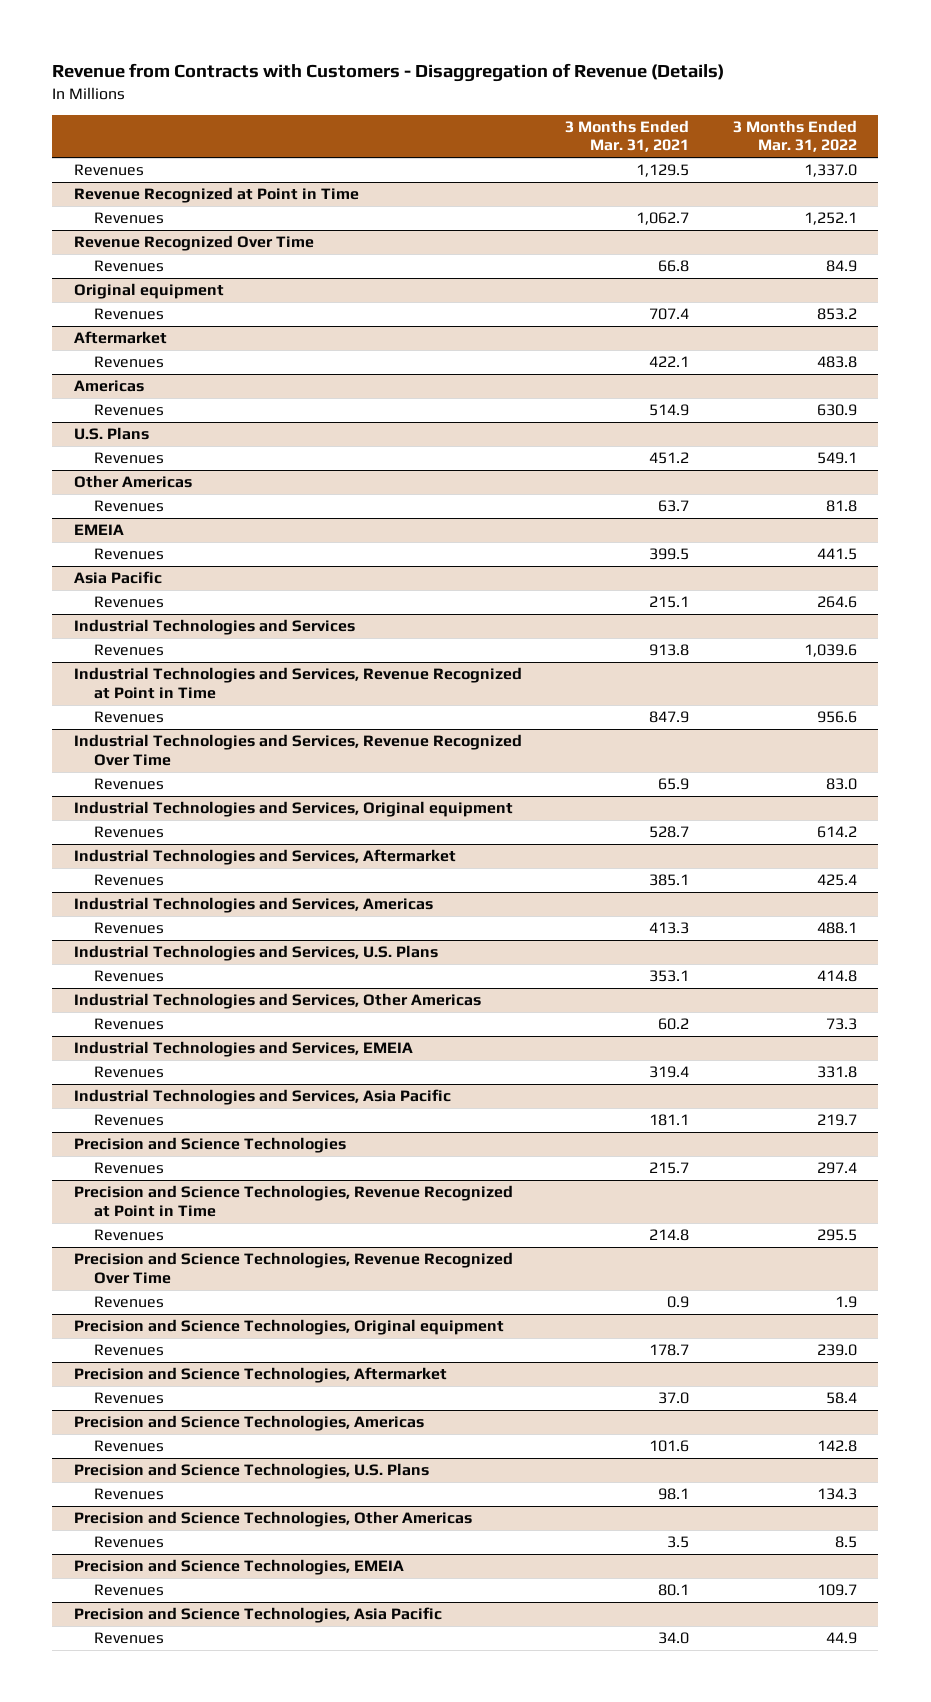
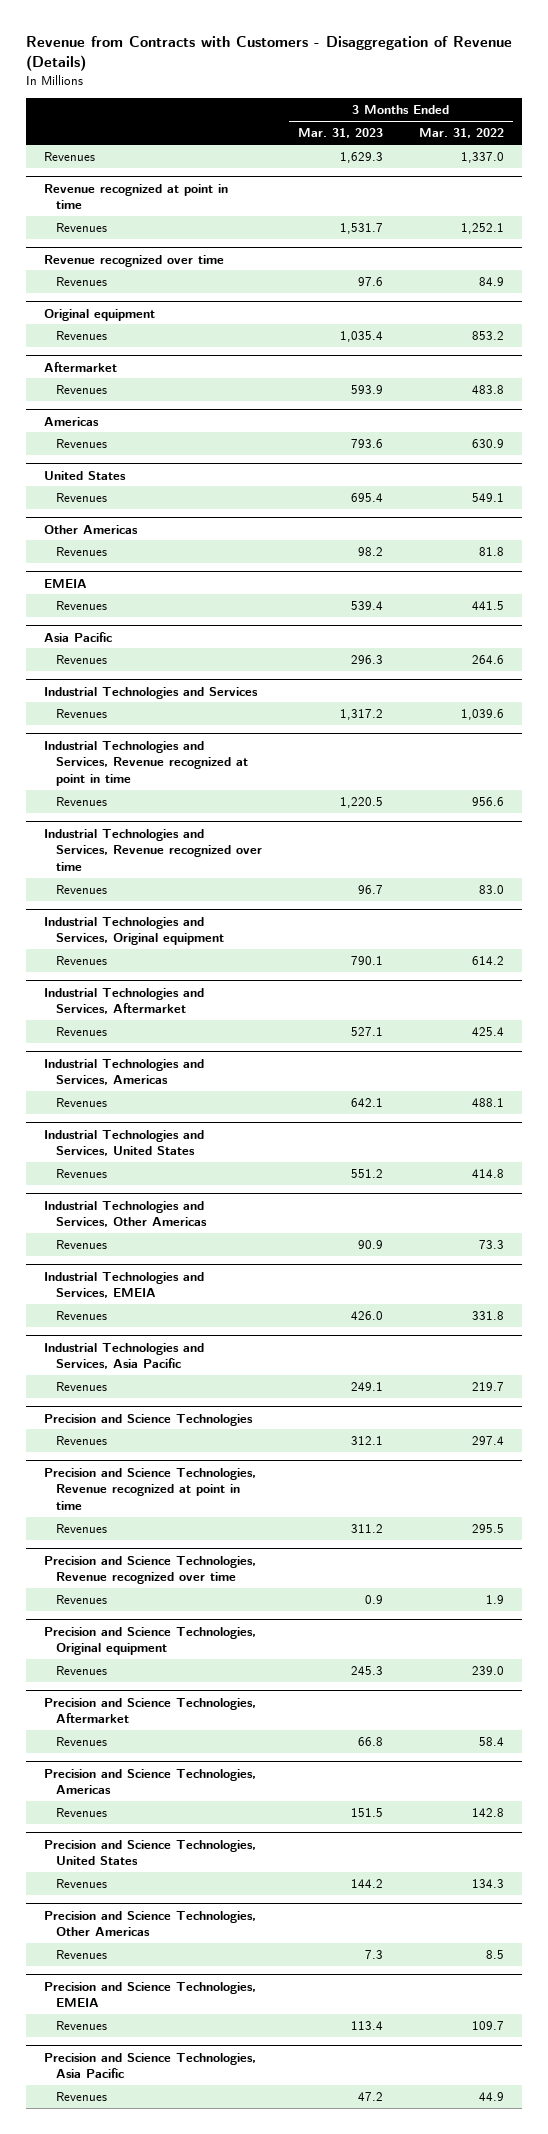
[565,119,690,153] 3 Months Ended Mar. 31, 2021 -> none
none -> [297,128,383,139] Mar. 31, 2023
[73,187,359,204] Revenue Recognized at Point in Time -> [44,183,229,210] Revenue recognized at point in time
[73,235,314,252] Revenue Recognized Over Time -> [44,254,225,267] Revenue recognized over time
[73,427,149,441] U.S. Plans -> [44,470,127,480] United States
[73,667,522,699] Industrial Technologies and Services, Revenue Recognized at Point in Time -> [44,740,248,787] Industrial Technologies and Services, Revenue recognized at point in time
[73,734,522,766] Industrial Technologies and Services, Revenue Recognized Over Time -> [44,828,262,872] Industrial Technologies and Services, Revenue recognized over time
[73,945,438,962] Industrial Technologies and Services, U.S. Plans -> none
none -> [44,1129,205,1157] Industrial Technologies and Services, United States
[73,1185,513,1217] Precision and Science Technologies, Revenue Recognized at Point in Time -> [44,1467,257,1511] Precision and Science Technologies, Revenue recognized at point in time
[73,1252,513,1284] Precision and Science Technologies, Revenue Recognized Over Time -> [44,1555,257,1585] Precision and Science Technologies, Revenue recognized over time
[73,1463,429,1480] Precision and Science Technologies, U.S. Plans -> none
none -> [44,1839,257,1866] Precision and Science Technologies, United States

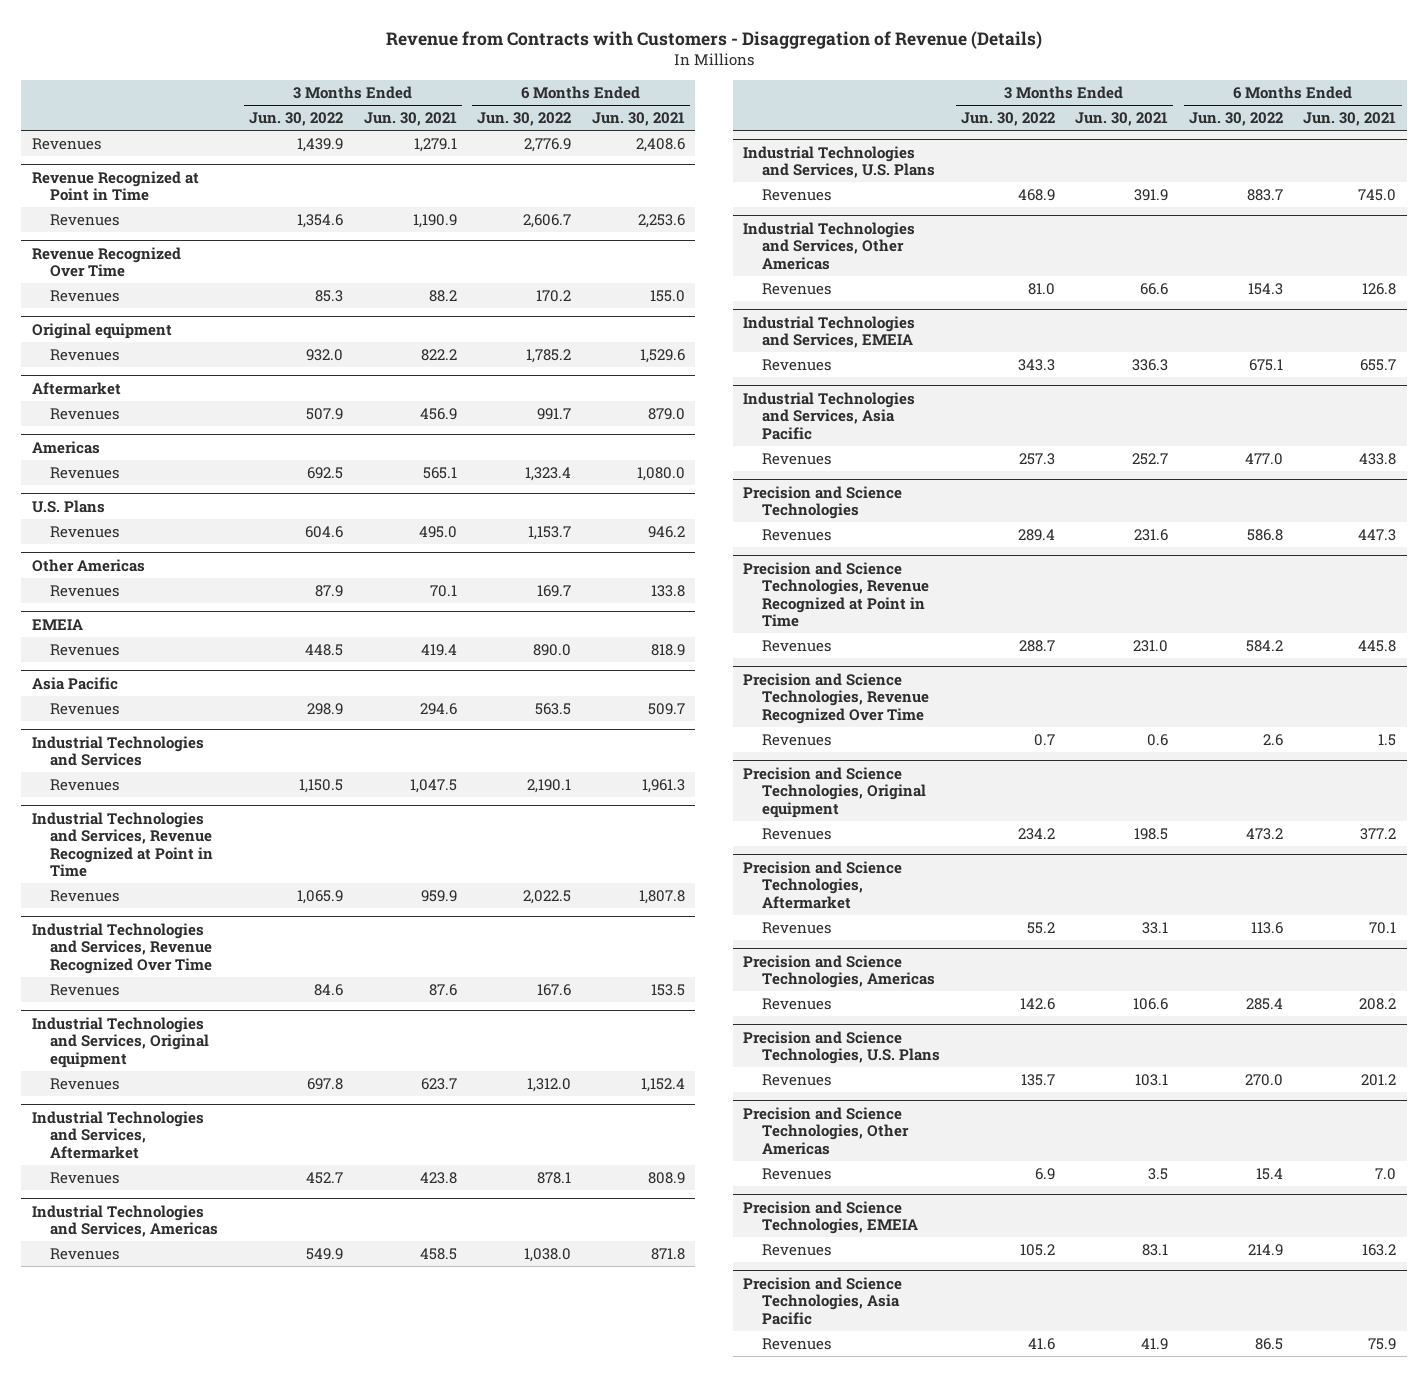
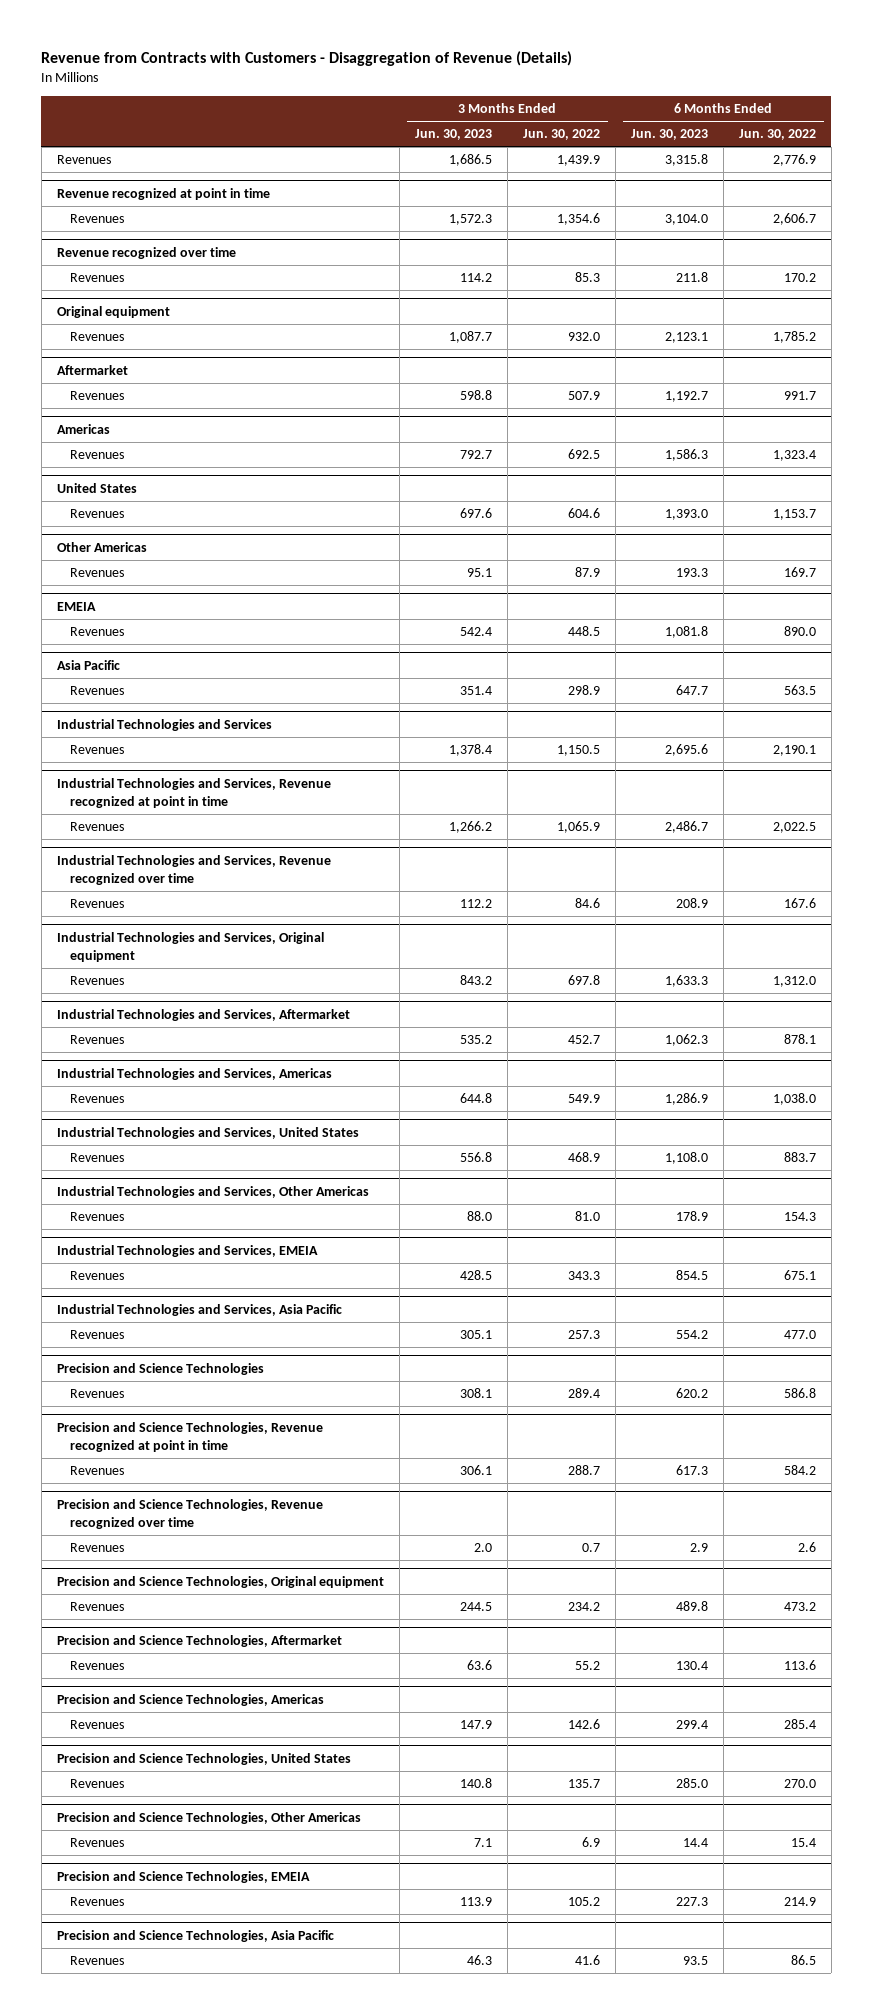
[363,112,457,127] Jun. 30, 2021 -> none
[591,112,685,127] Jun. 30, 2021 -> none
none -> [414,129,492,141] Jun. 30, 2023
none -> [630,129,708,141] Jun. 30, 2023
[31,170,199,202] Revenue Recognized at Point in Time -> [56,187,270,200] Revenue recognized at point in time
[31,246,181,278] Revenue Recognized Over Time -> [56,246,236,259] Revenue recognized over time
[31,499,105,513] U.S. Plans -> [56,482,137,493] United States
[31,811,214,877] Industrial Technologies and Services, Revenue Recognized at Point in Time -> [56,777,331,808] Industrial Technologies and Services, Revenue recognized at point in time
[31,922,213,974] Industrial Technologies and Services, Revenue Recognized Over Time -> [56,854,331,885] Industrial Technologies and Services, Revenue recognized over time
[743,145,936,179] Industrial Technologies and Services, U.S. Plans -> none
none -> [56,1126,359,1139] Industrial Technologies and Services, United States
[743,561,930,627] Precision and Science Technologies, Revenue Recognized at Point in Time -> [56,1421,323,1452] Precision and Science Technologies, Revenue recognized at point in time
[743,672,930,724] Precision and Science Technologies, Revenue Recognized Over Time -> [56,1498,323,1529] Precision and Science Technologies, Revenue recognized over time
[743,1030,941,1065] Precision and Science Technologies, U.S. Plans -> none
none -> [56,1752,351,1765] Precision and Science Technologies, United States

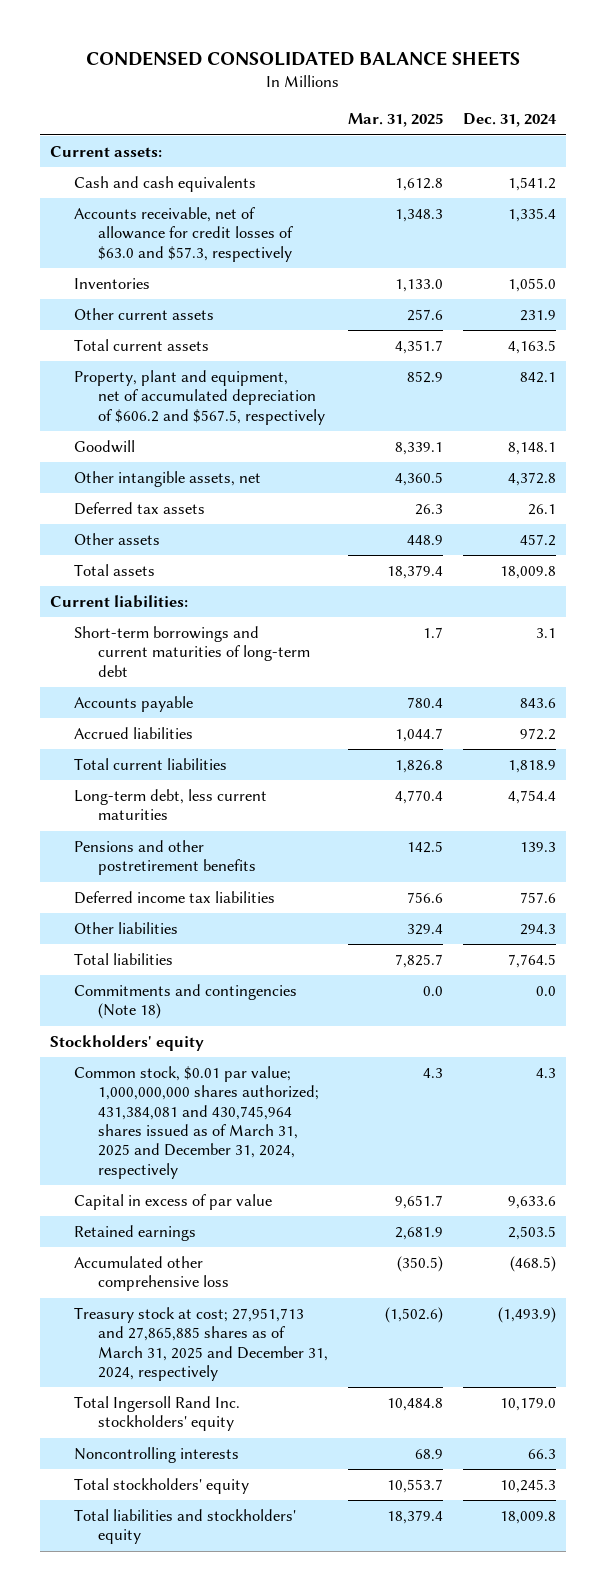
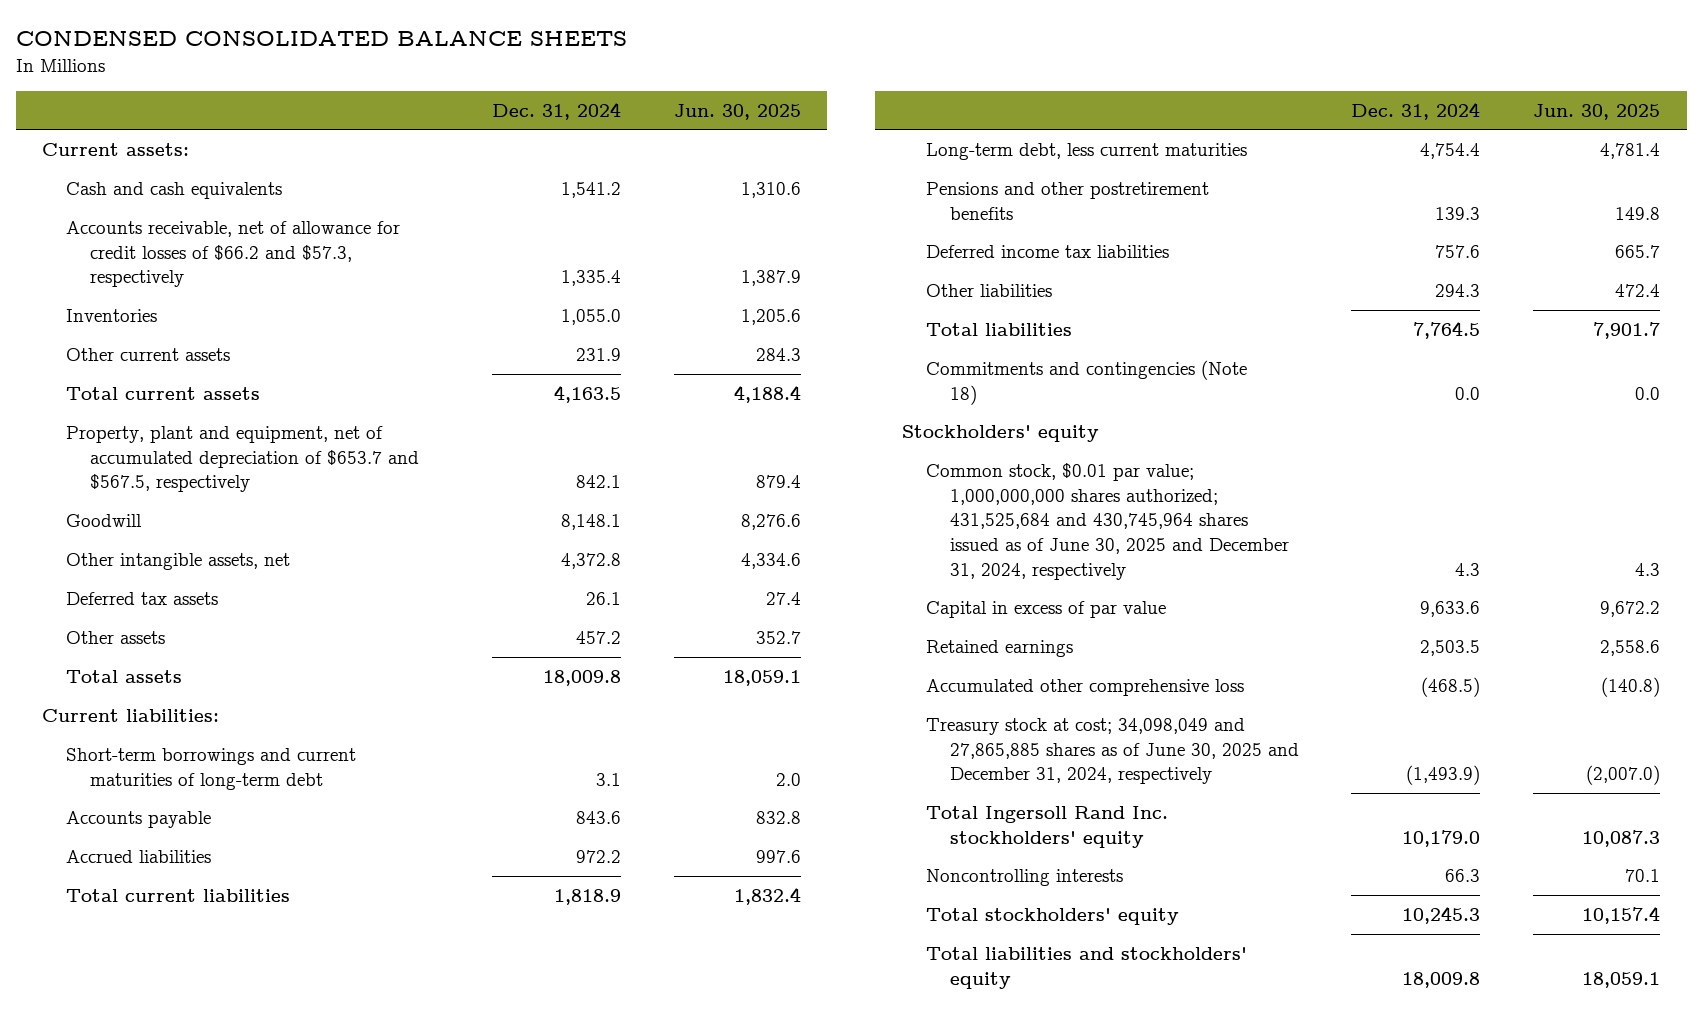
[347,113,443,128] Mar. 31, 2025 -> none
none -> [673,103,801,120] Jun. 30, 2025
[73,207,293,262] Accounts receivable, net of allowance for credit losses of $63.0 and $57.3, respectively -> [66,220,401,288] Accounts receivable, net of allowance for credit losses of $66.2 and $57.3, respectively
[73,370,325,425] Property, plant and equipment, net of accumulated depreciation of $606.2 and $567.5, respectively -> [66,425,420,493] Property, plant and equipment, net of accumulated depreciation of $653.7 and $567.5, respectively
[73,1066,319,1179] Common stock, $0.01 par value; 1,000,000,000 shares authorized; 431,384,081 and 430,745,964 shares issued as of March 31, 2025 and December 31, 2024, respectively -> [925,462,1289,580] Common stock, $0.01 par value; 1,000,000,000 shares authorized; 431,525,684 and 430,745,964 shares issued as of June 30, 2025 and December 31, 2024, respectively
[73,1307,328,1381] Treasury stock at cost; 27,951,713 and 27,865,885 shares as of March 31, 2025 and December 31, 2024, respectively -> [925,717,1299,785] Treasury stock at cost; 34,098,049 and 27,865,885 shares as of June 30, 2025 and December 31, 2024, respectively

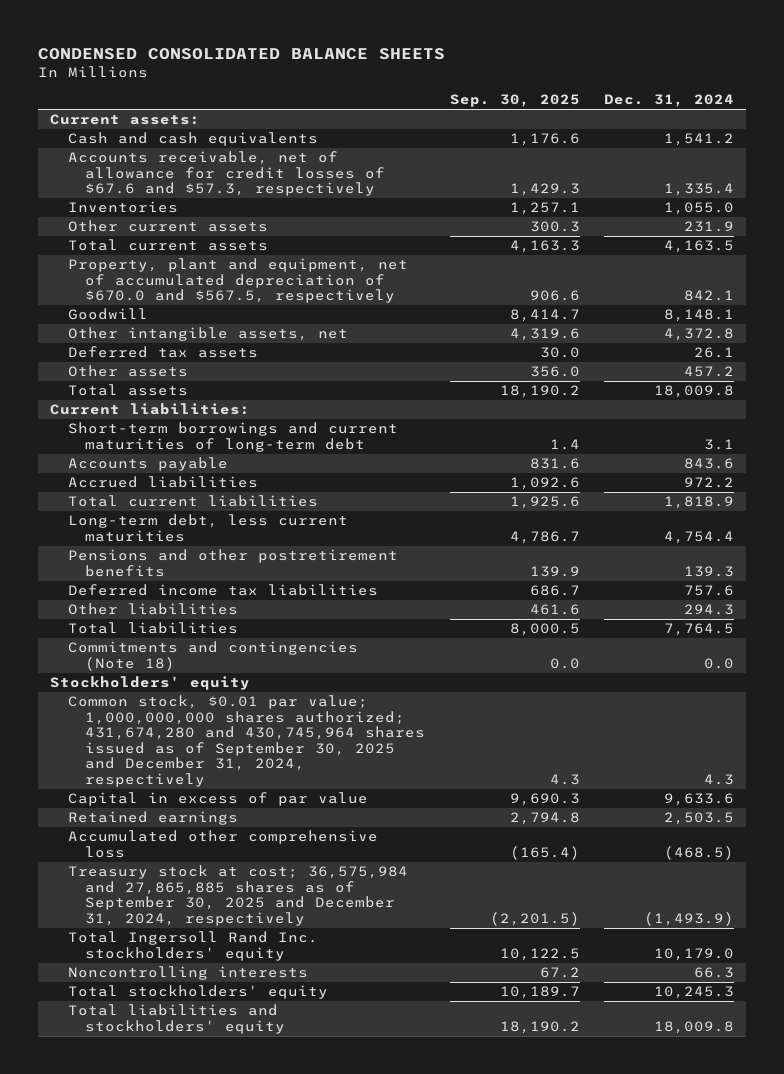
[673,103,801,120] Jun. 30, 2025 -> none
none -> [449,94,580,108] Sep. 30, 2025
[66,220,401,288] Accounts receivable, net of allowance for credit losses of $66.2 and $57.3, respectively -> [67,151,386,197] Accounts receivable, net of allowance for credit losses of $67.6 and $57.3, respectively
[66,425,420,493] Property, plant and equipment, net of accumulated depreciation of $653.7 and $567.5, respectively -> [67,258,408,304] Property, plant and equipment, net of accumulated depreciation of $670.0 and $567.5, respectively
[925,462,1289,580] Common stock, $0.01 par value; 1,000,000,000 shares authorized; 431,525,684 and 430,745,964 shares issued as of June 30, 2025 and December 31, 2024, respectively -> [67,695,426,787] Common stock, $0.01 par value; 1,000,000,000 shares authorized; 431,674,280 and 430,745,964 shares issued as of September 30, 2025 and December 31, 2024, respectively
[925,717,1299,785] Treasury stock at cost; 34,098,049 and 27,865,885 shares as of June 30, 2025 and December 31, 2024, respectively -> [67,865,408,926] Treasury stock at cost; 36,575,984 and 27,865,885 shares as of September 30, 2025 and December 31, 2024, respectively

